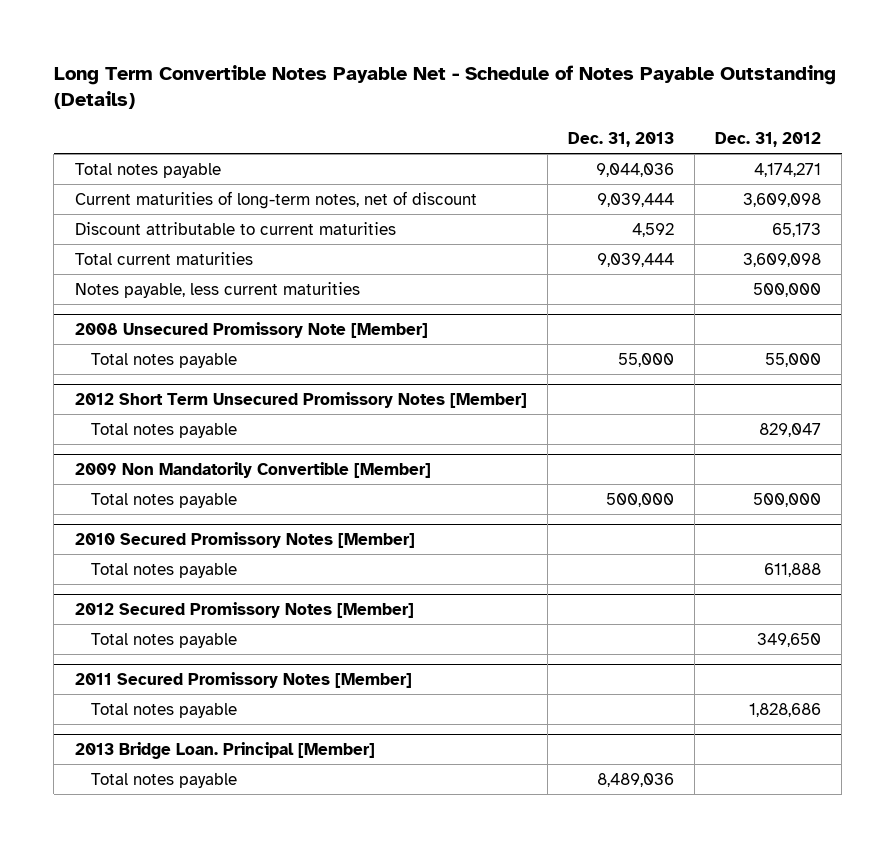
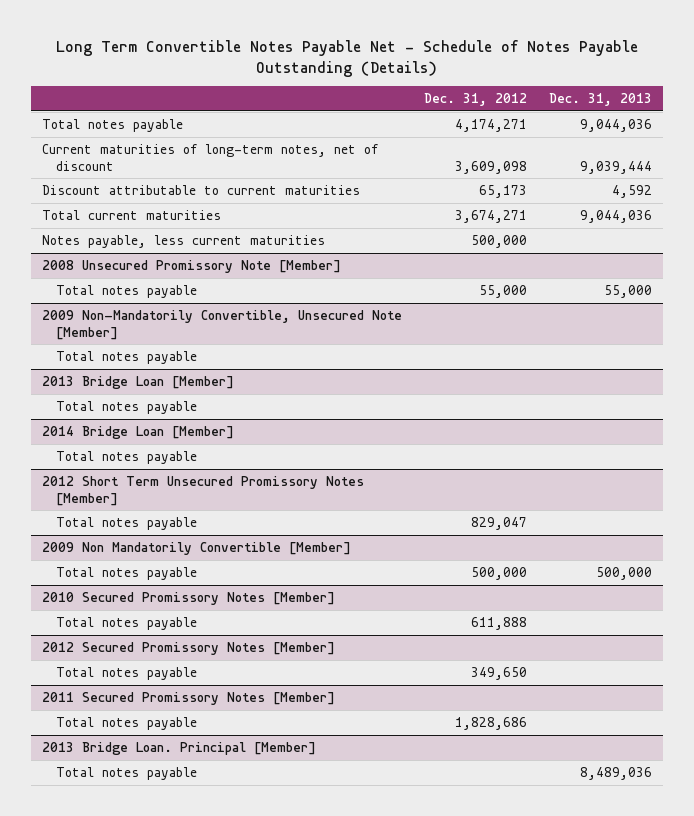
[596,252,674,267] 9,039,444 -> [579,209,652,223] 9,044,036
[743,252,822,267] 3,609,098 -> [454,209,527,223] 3,674,271
none -> [42,309,403,340] 2009 Non-Mandatorily Convertible, Unsecured Note [Member]
none -> [55,350,197,364] Total notes payable
none -> [42,375,235,389] 2013 Bridge Loan [Member]
none -> [55,400,197,414] Total notes payable
none -> [42,425,235,439] 2014 Bridge Loan [Member]
none -> [55,450,197,464] Total notes payable

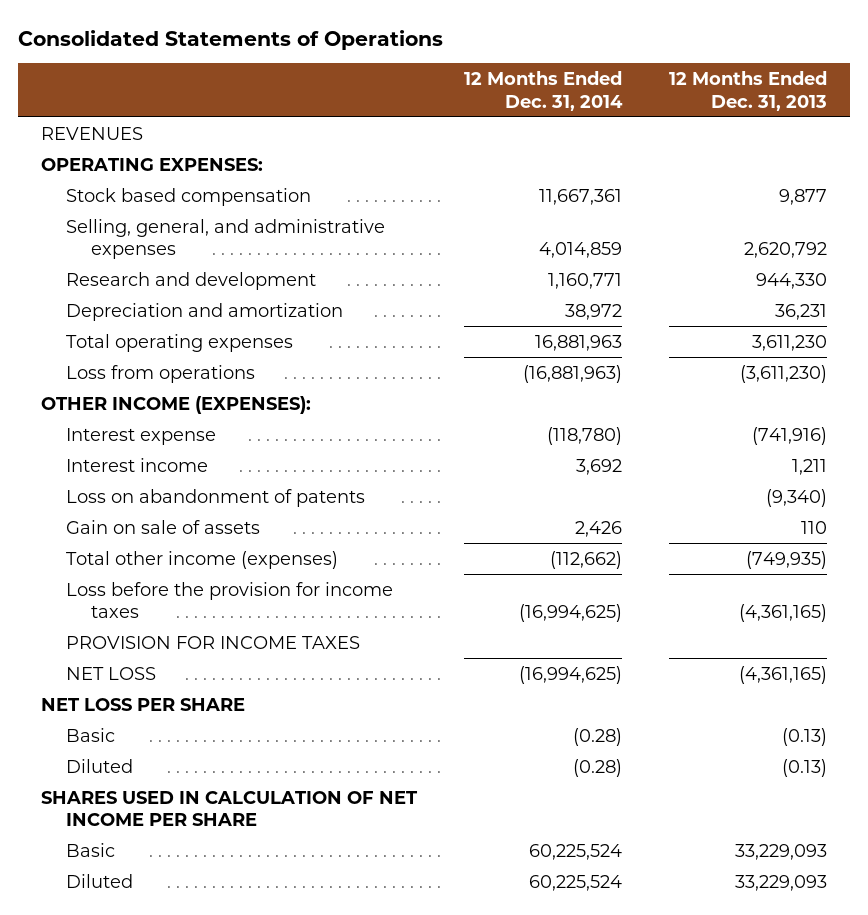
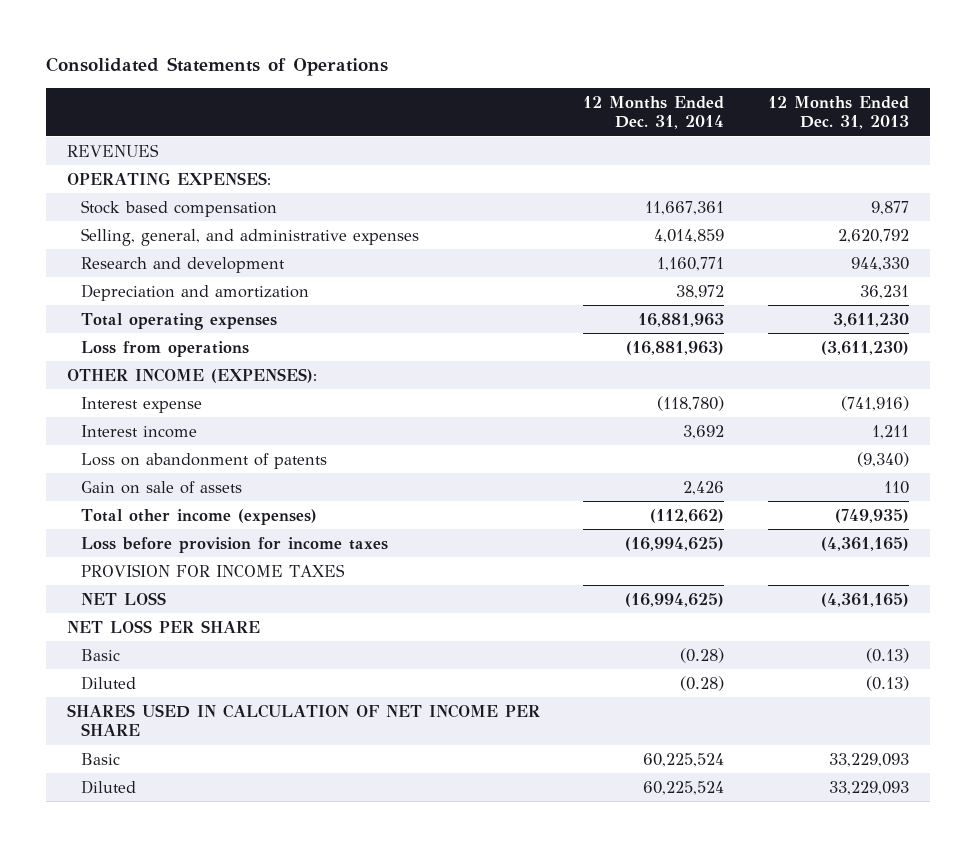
[66,581,394,619] Loss before the provision for income taxes -> [80,536,388,553] Loss before provision for income taxes

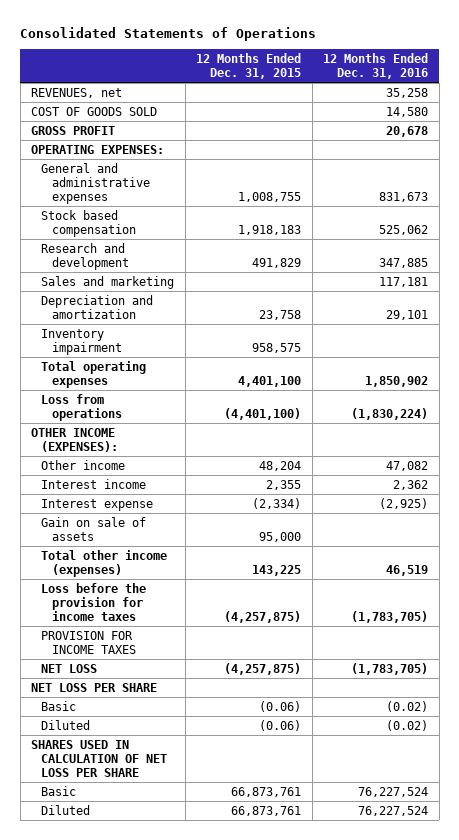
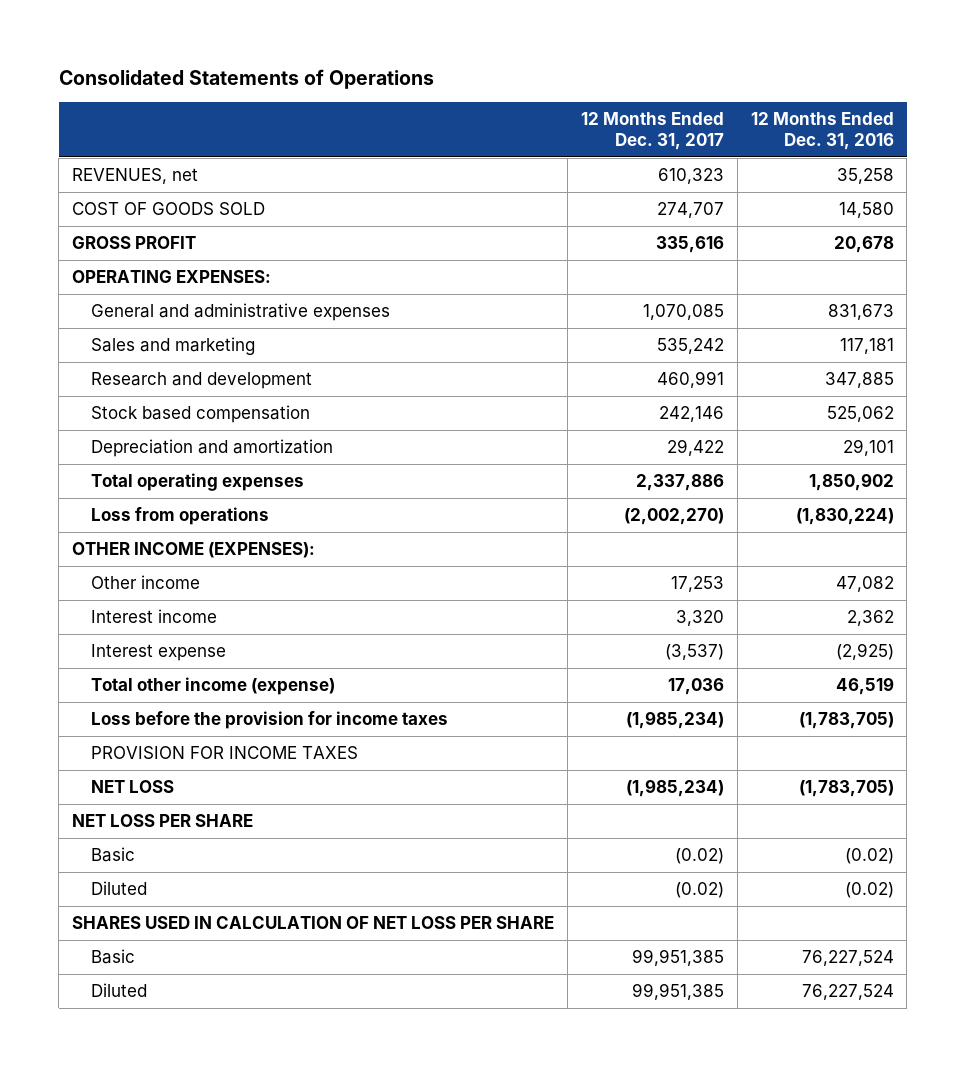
[196,52,302,79] 12 Months Ended Dec. 31, 2015 -> none
none -> [580,111,724,150] 12 Months Ended Dec. 31, 2017
[41,242,129,270] Research and development -> [91,371,313,389] Research and development
[41,209,136,237] Stock based compensation -> [91,404,311,423] Stock based compensation
[41,328,122,355] Inventory impairment -> none
[41,516,147,541] Gain on sale of assets -> none
[41,549,168,577] Total other income (expenses) -> [91,676,336,695] Total other income (expense)

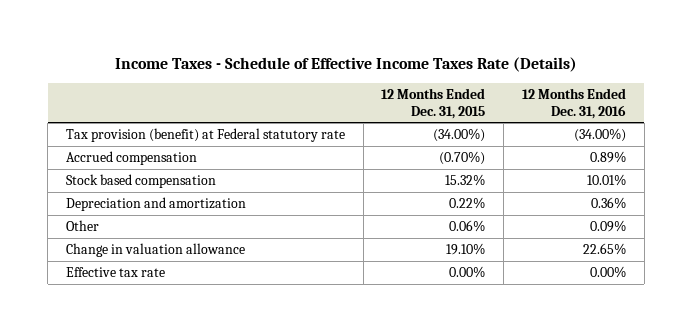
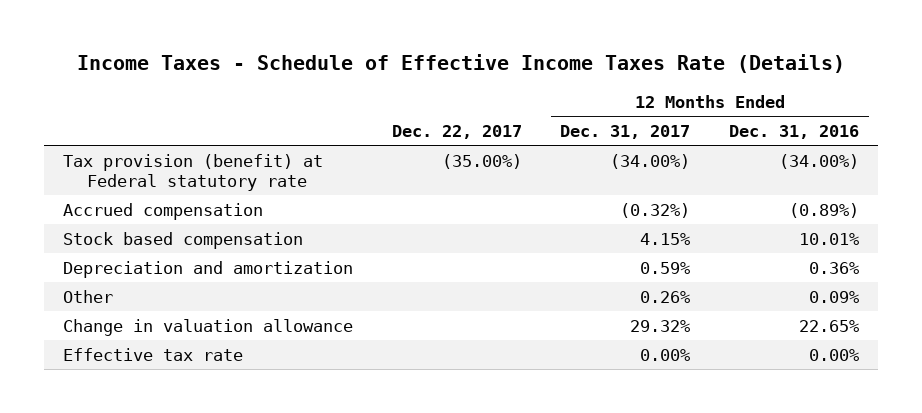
[381,87,486,119] 12 Months Ended Dec. 31, 2015 -> none
none -> [391,125,522,140] Dec. 22, 2017
none -> [560,125,691,140] Dec. 31, 2017
[589,151,626,164] 0.89% -> [788,202,859,218] (0.89%)

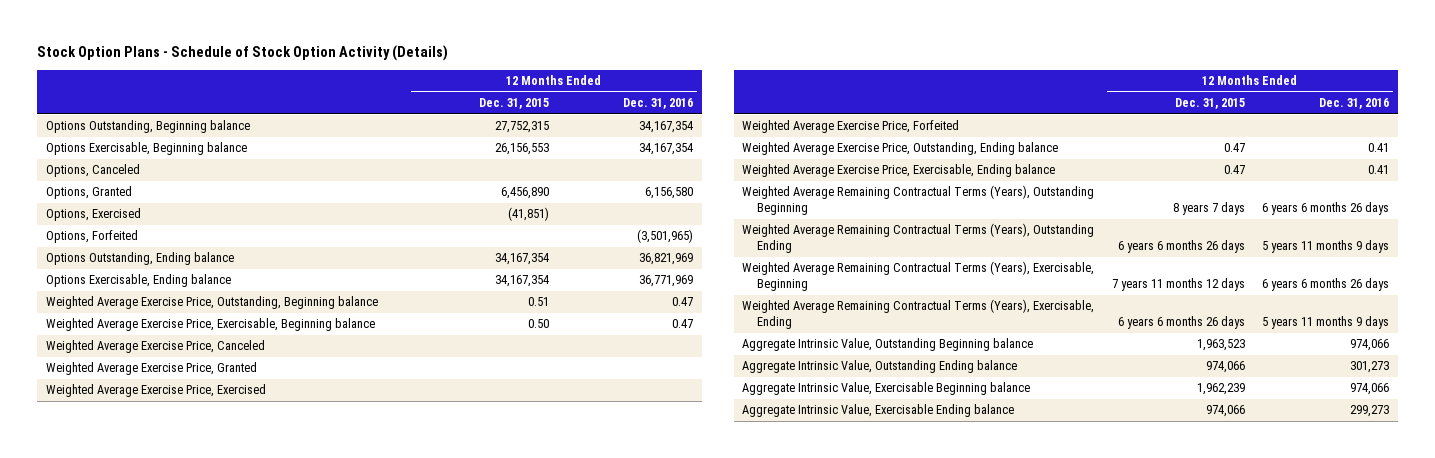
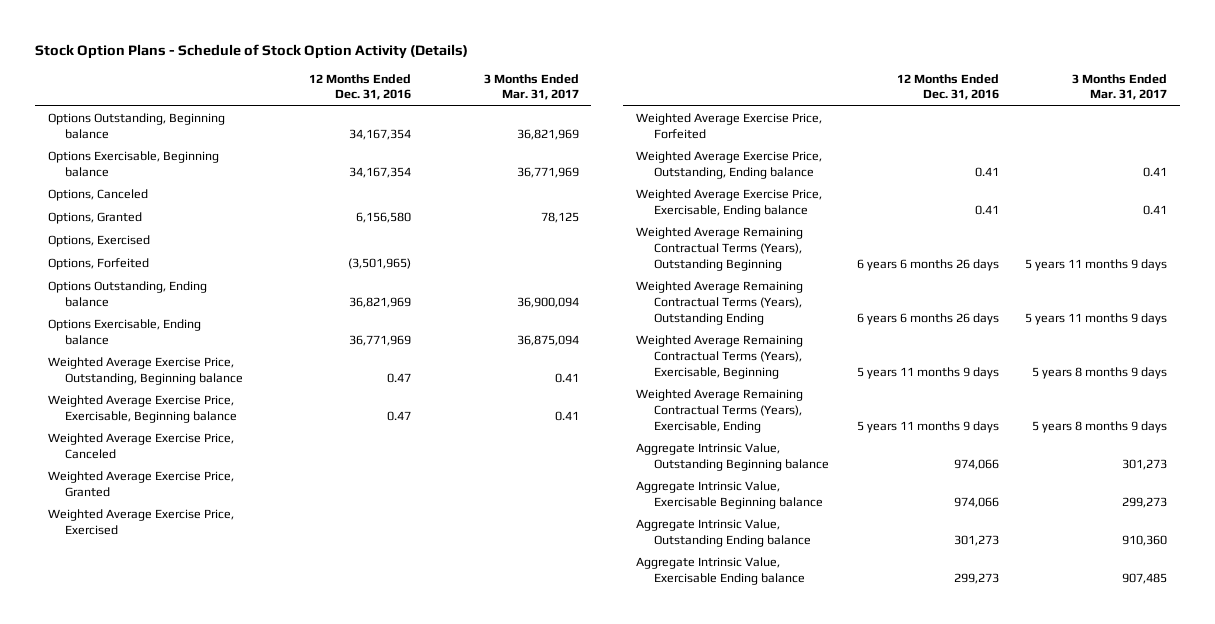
[478,98,549,110] Dec. 31, 2015 -> none
none -> [483,73,579,101] 3 Months Ended Mar. 31, 2017
[1262,240,1390,254] 5 years 11 months 9 days -> [857,313,1000,326] 6 years 6 months 26 days
[1262,278,1390,292] 6 years 6 months 26 days -> [857,367,1000,380] 5 years 11 months 9 days
[742,360,1018,374] Aggregate Intrinsic Value, Outstanding Ending balance -> [635,519,811,548] Aggregate Intrinsic Value, Outstanding Ending balance

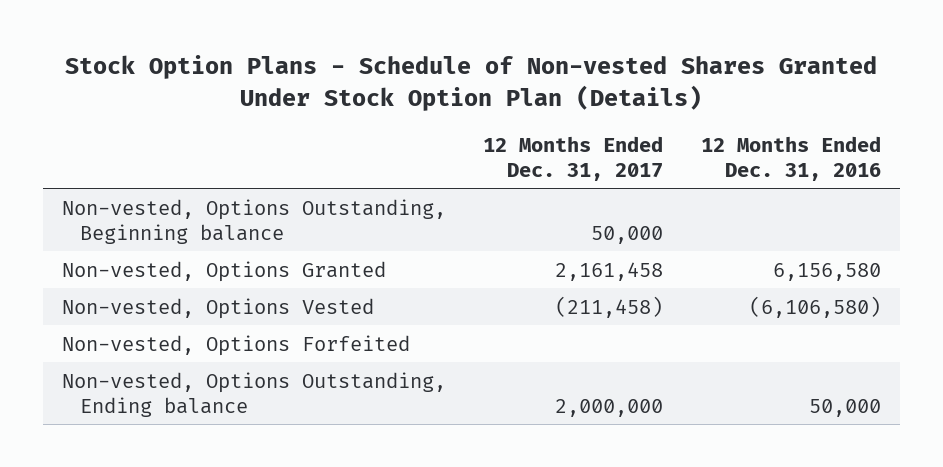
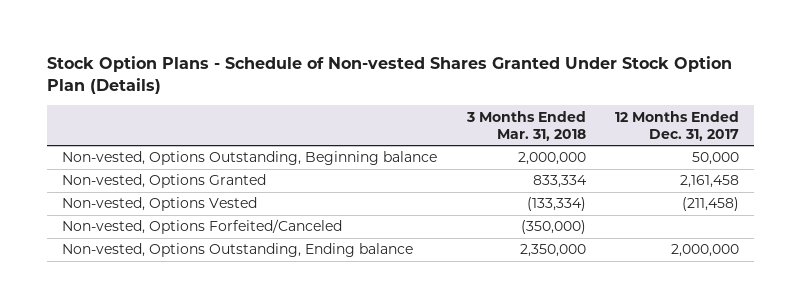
[701,135,882,181] 12 Months Ended Dec. 31, 2016 -> none
none -> [465,110,586,141] 3 Months Ended Mar. 31, 2018
[61,334,410,356] Non-vested, Options Forfeited -> [62,219,343,235] Non-vested, Options Forfeited/Canceled

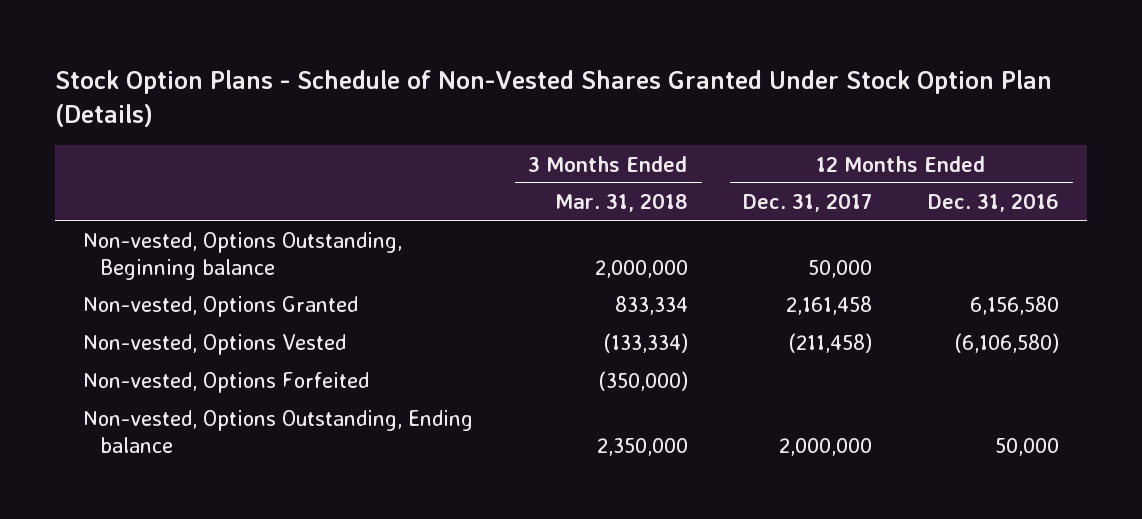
[47,56,733,95] Stock Option Plans - Schedule of Non-vested Shares Granted Under Stock Option Plan (Details) -> [54,70,1052,128] Stock Option Plans - Schedule of Non-Vested Shares Granted Under Stock Option Plan (Details)
none -> [928,193,1060,213] Dec. 31, 2016
[62,219,343,235] Non-vested, Options Forfeited/Canceled -> [82,372,369,394] Non-vested, Options Forfeited

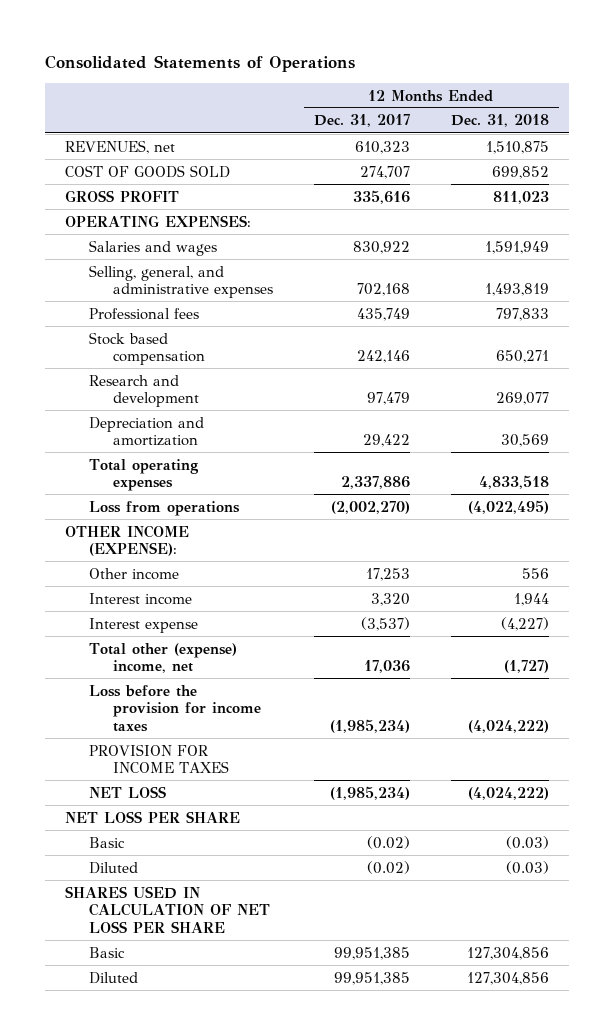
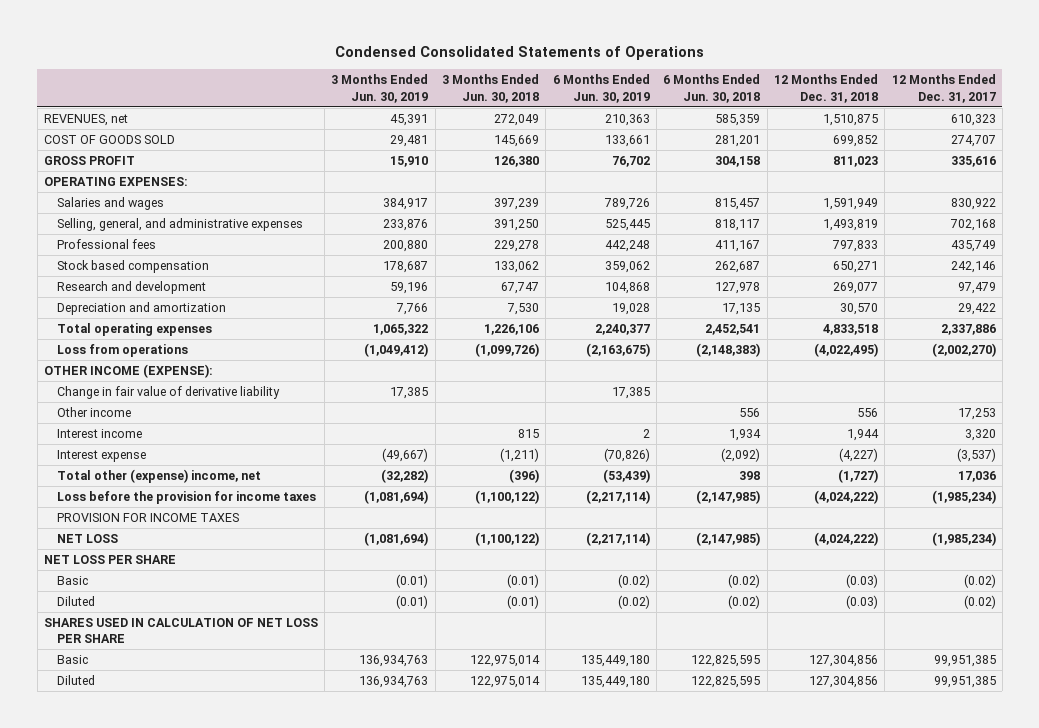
[44,55,355,73] Consolidated Statements of Operations -> [334,45,704,60] Condensed Consolidated Statements of Operations
none -> [331,74,429,103] 3 Months Ended Jun. 30, 2019
none -> [442,74,540,103] 3 Months Ended Jun. 30, 2018
none -> [552,74,650,103] 6 Months Ended Jun. 30, 2019
none -> [663,74,761,103] 6 Months Ended Jun. 30, 2018
[500,434,549,448] 30,569 -> [840,302,879,315] 30,570
none -> [56,385,280,399] Change in fair value of derivative liability

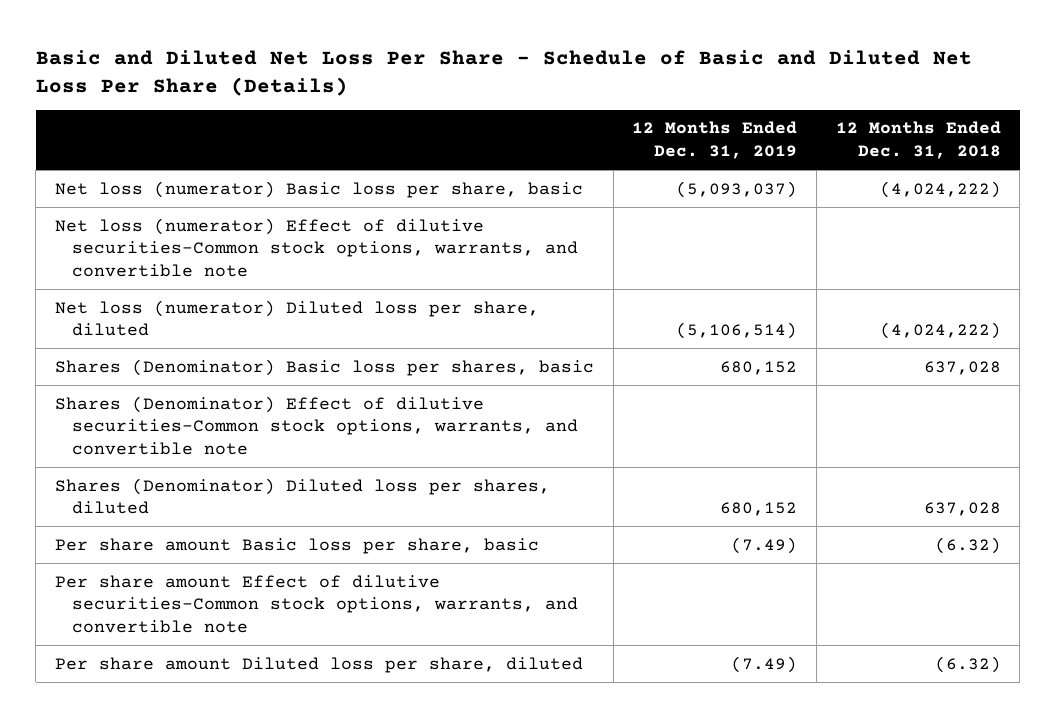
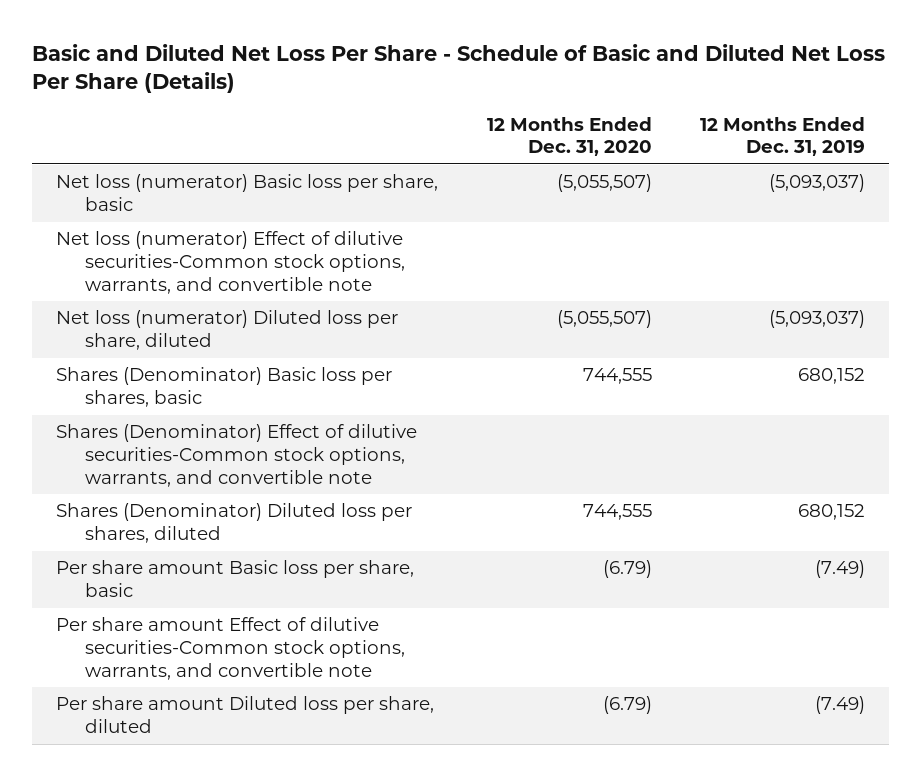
[835,121,1001,160] 12 Months Ended Dec. 31, 2018 -> none
none -> [486,116,652,157] 12 Months Ended Dec. 31, 2020
[676,322,798,340] (5,106,514) -> [768,310,865,329] (5,093,037)

